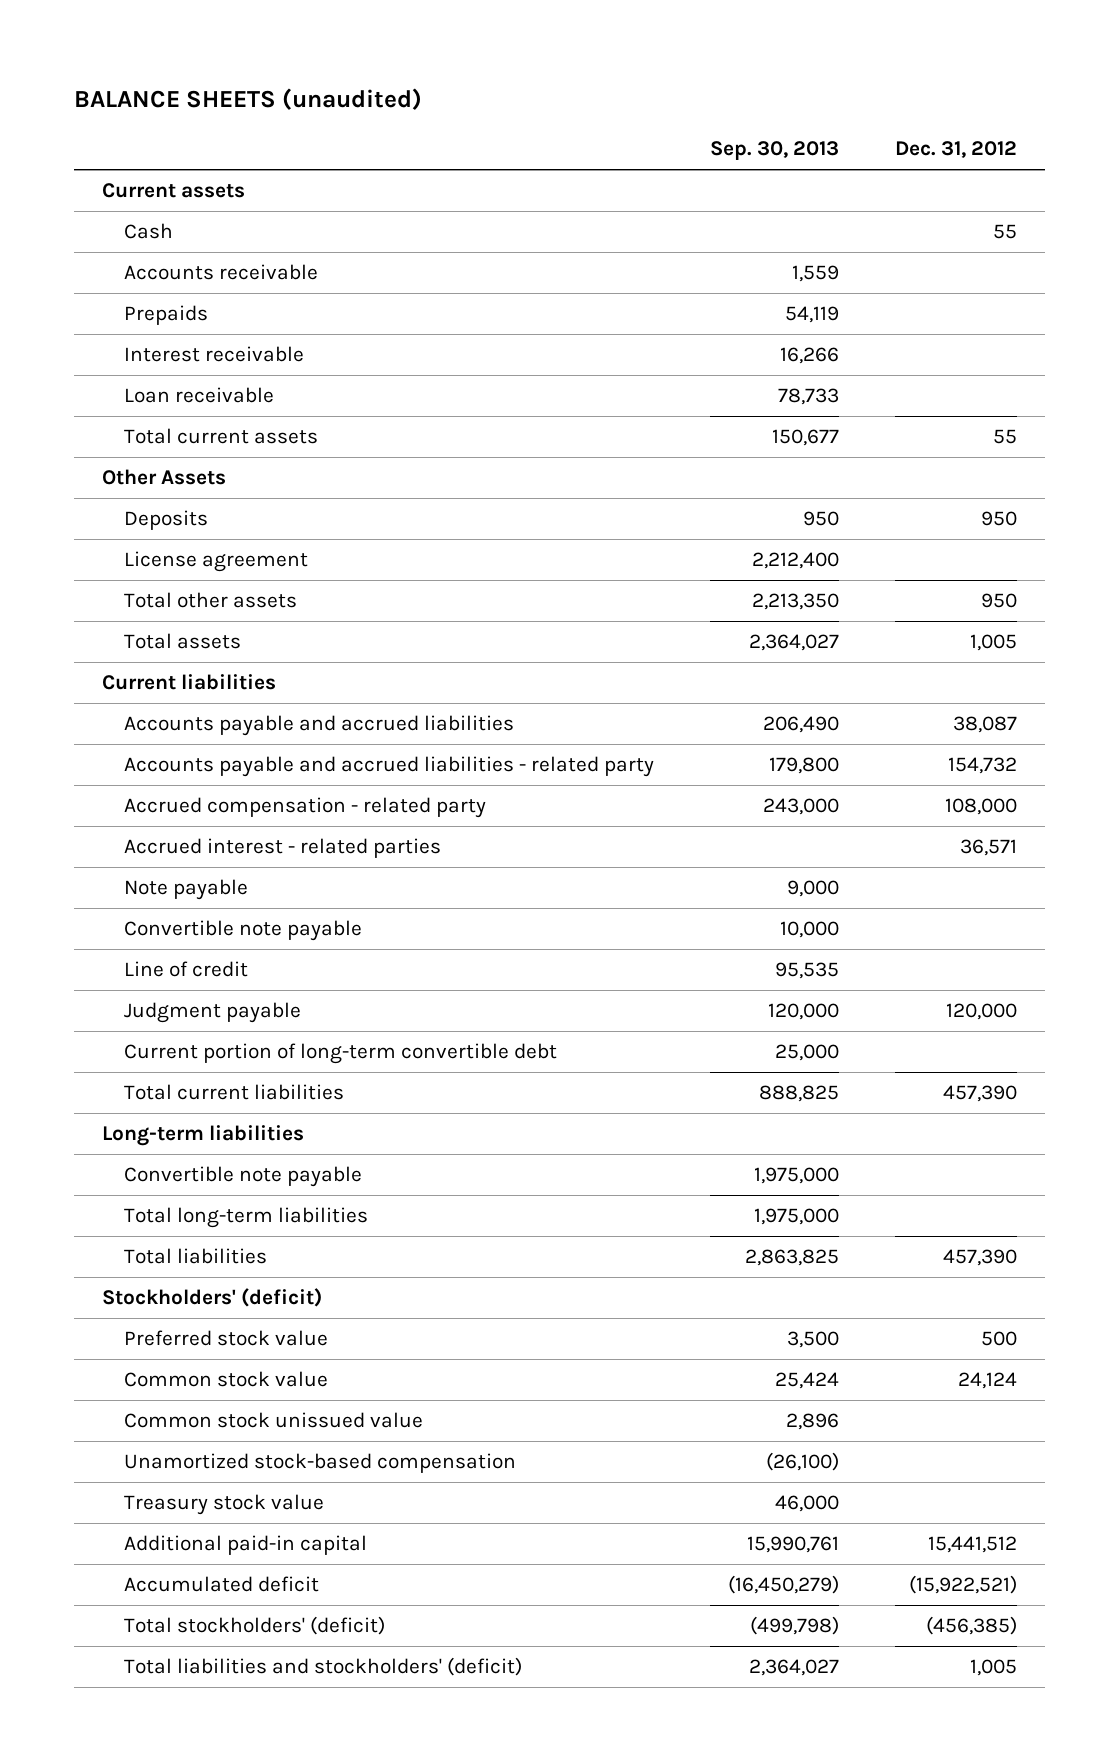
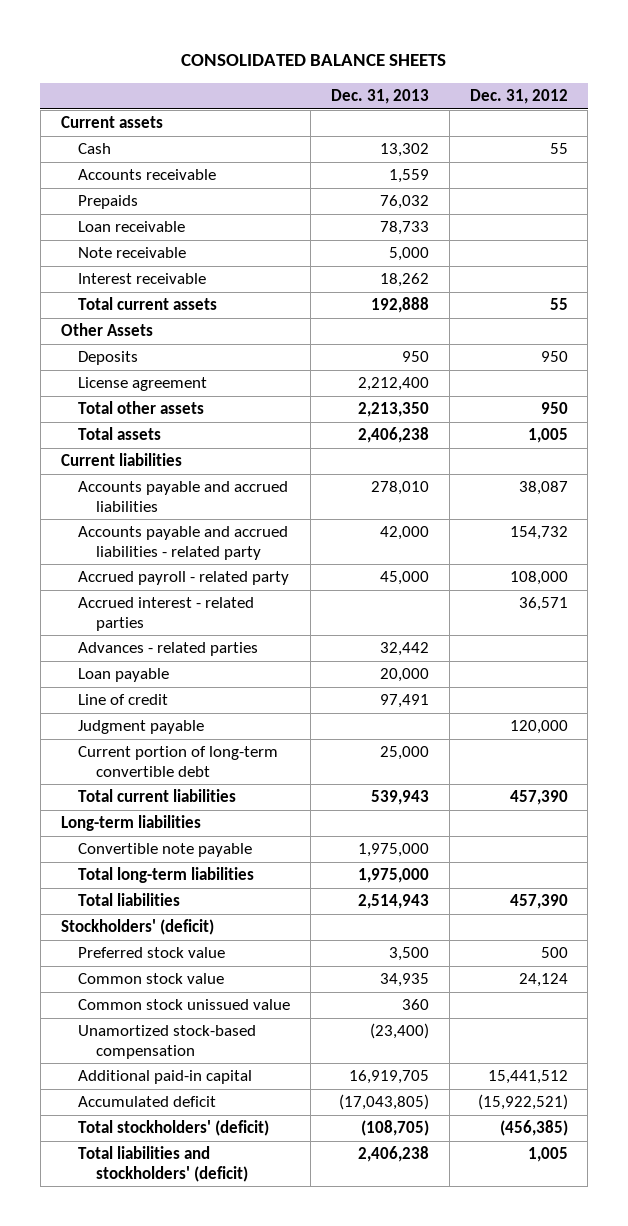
[74,88,423,111] BALANCE SHEETS (unaudited) -> [181,54,447,67] CONSOLIDATED BALANCE SHEETS
[710,141,840,161] Sep. 30, 2013 -> none
none -> [331,89,430,105] Dec. 31, 2013
none -> [78,247,187,259] Note receivable
[124,346,305,363] Interest receivable -> [78,273,207,285] Interest receivable
[124,797,487,819] Accrued compensation - related party -> [78,571,290,586] Accrued payroll - related party
[124,879,249,901] Note payable -> none
[124,920,363,942] Convertible note payable -> none
none -> [78,642,259,657] Advances - related parties
none -> [78,668,170,683] Loan payable
[124,1494,325,1516] Treasury stock value -> none

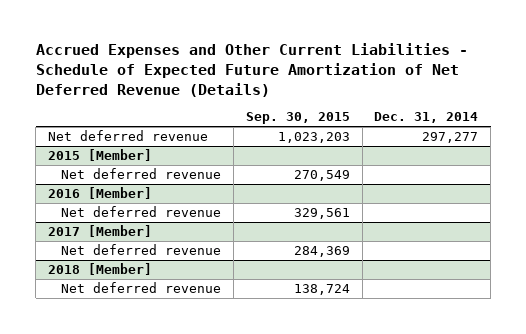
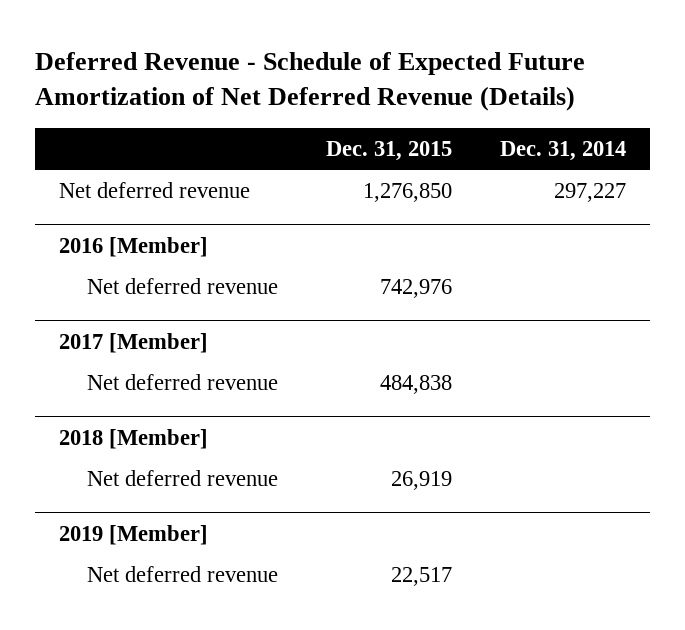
[35,43,468,97] Accrued Expenses and Other Current Liabilities - Schedule of Expected Future Amortization of Net Deferred Revenue (Details) -> [35,52,586,112] Deferred Revenue - Schedule of Expected Future Amortization of Net Deferred Revenue (Details)
[245,112,350,125] Sep. 30, 2015 -> none
none -> [325,140,452,161] Dec. 31, 2015
[47,149,152,162] 2015 [Member] -> none
[61,168,222,180] Net deferred revenue -> none
[422,132,479,144] 297,277 -> [553,183,626,203] 297,227
none -> [59,524,209,545] 2019 [Member]
none -> [86,566,278,583] Net deferred revenue

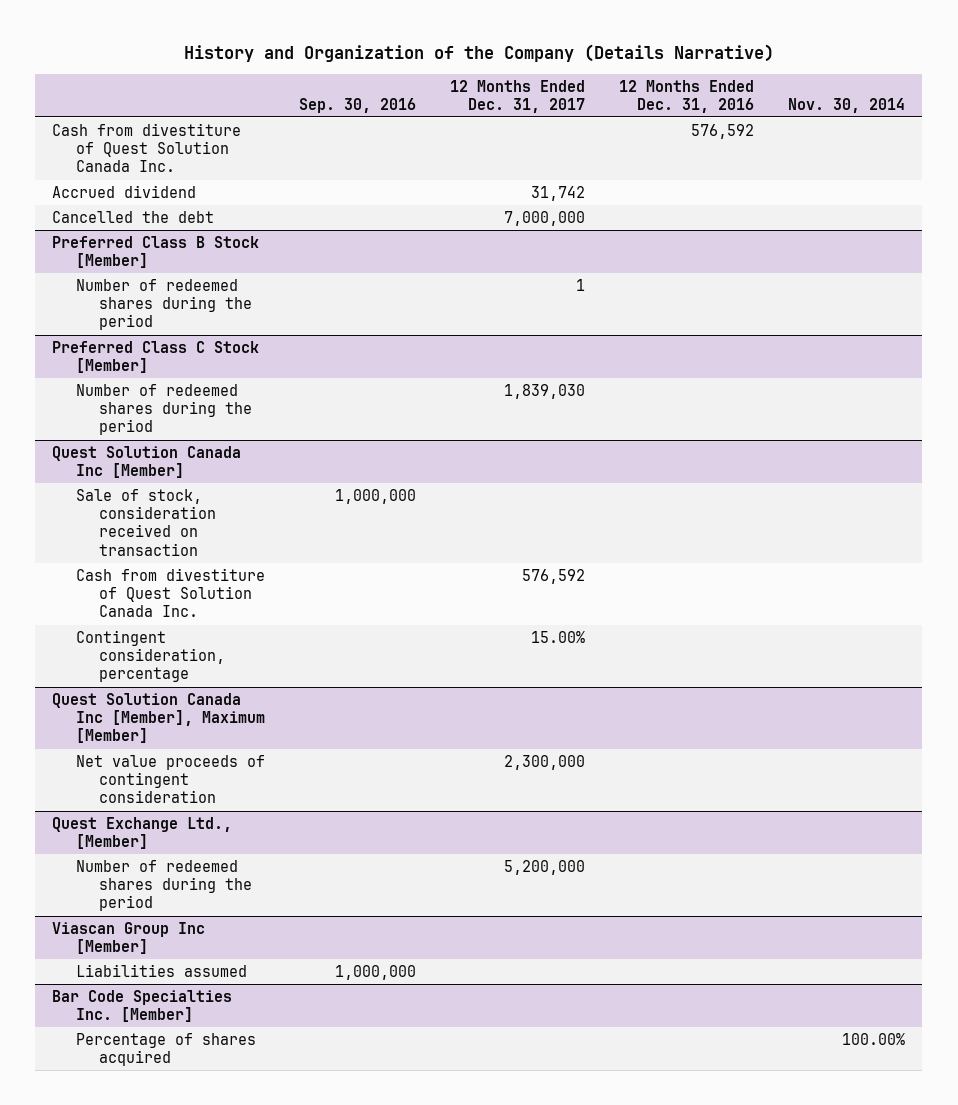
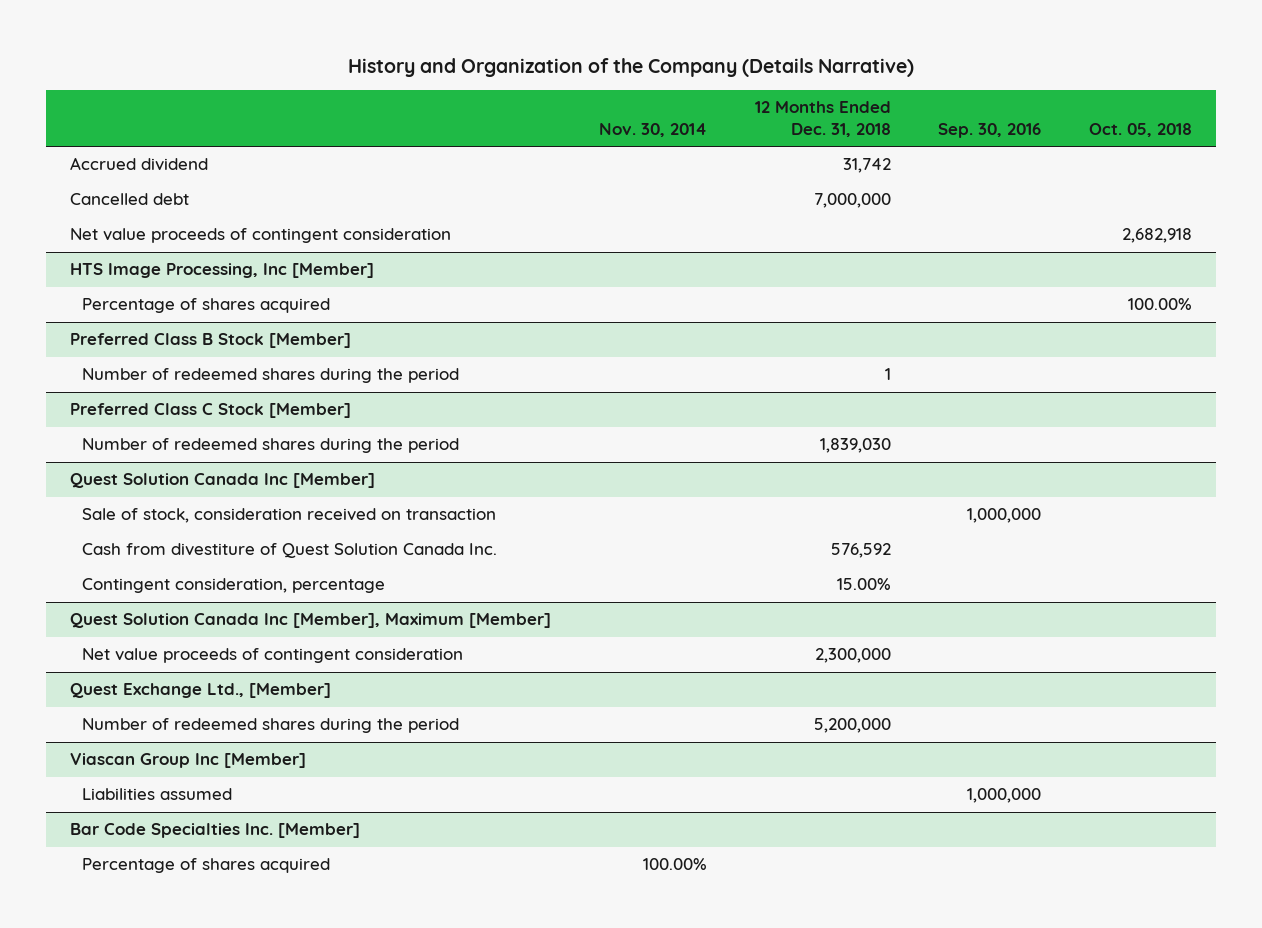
[449,79,585,113] 12 Months Ended Dec. 31, 2017 -> none
[618,79,754,113] 12 Months Ended Dec. 31, 2016 -> none
none -> [754,101,891,137] 12 Months Ended Dec. 31, 2018
none -> [1088,122,1192,137] Oct. 05, 2018
[52,123,242,173] Cash from divestiture of Quest Solution Canada Inc. -> none
[52,211,215,224] Cancelled the debt -> [70,193,190,206] Cancelled debt
none -> [70,228,452,244] Net value proceeds of contingent consideration
none -> [70,263,375,279] HTS Image Processing, Inc [Member]
none -> [82,298,331,314] Percentage of shares acquired

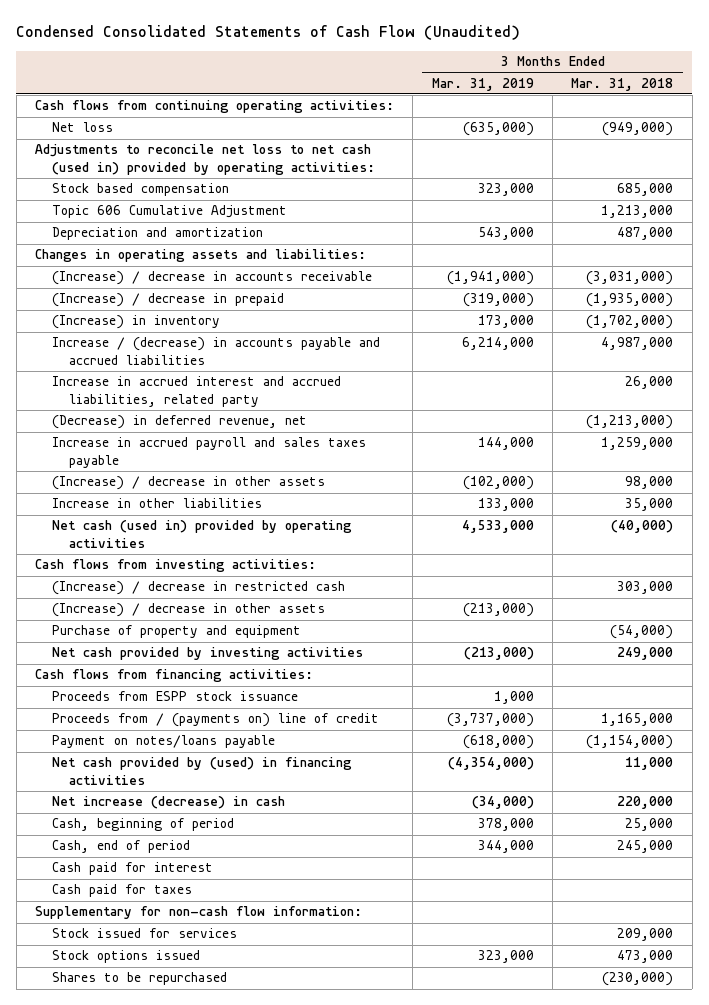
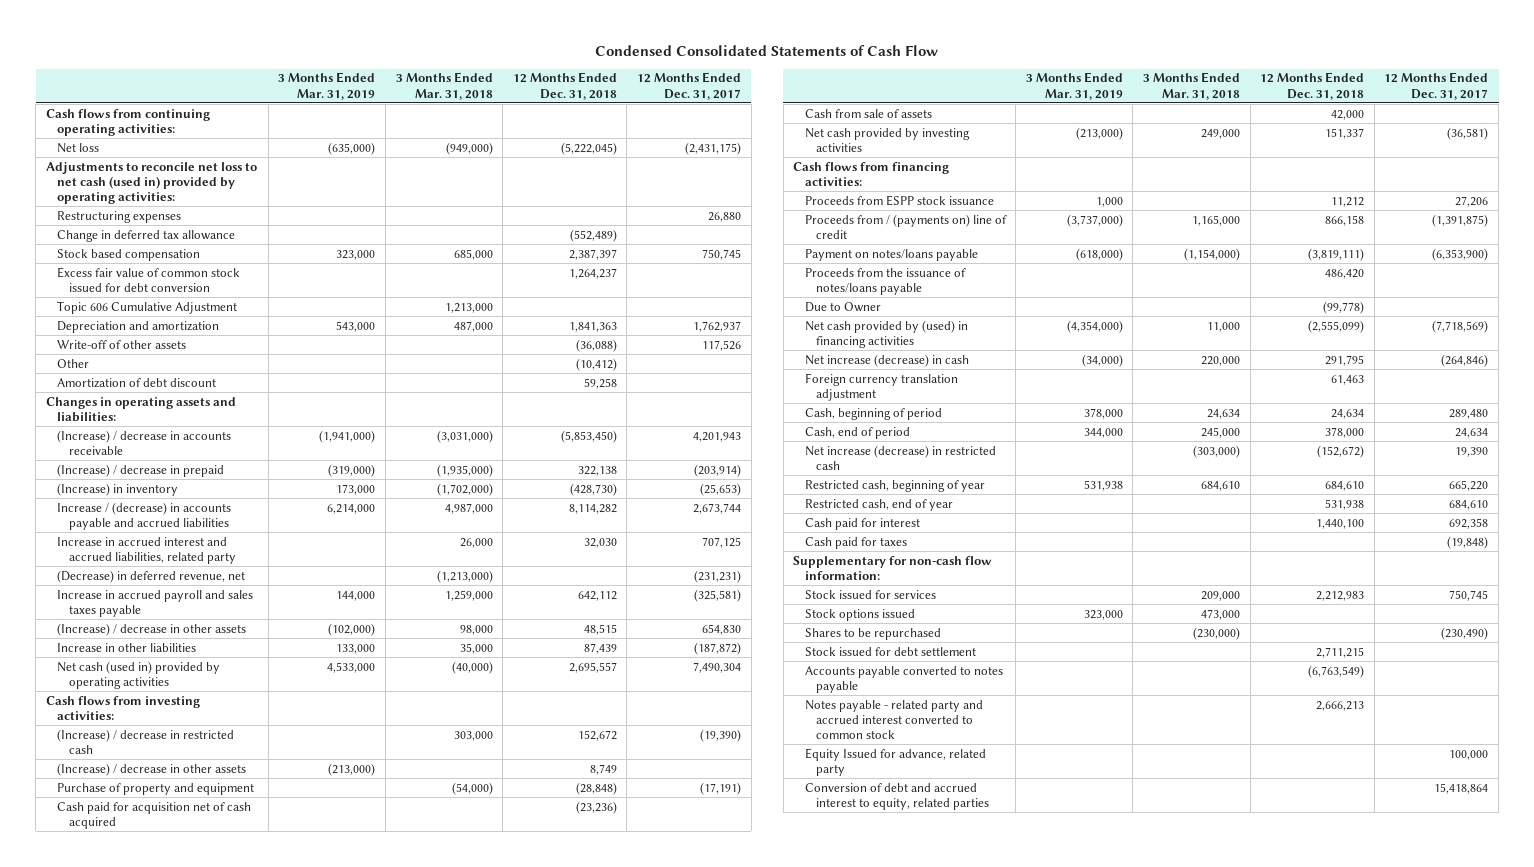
[16,25,521,41] Condensed Consolidated Statements of Cash Flow (Unaudited) -> [595,44,939,56] Condensed Consolidated Statements of Cash Flow
none -> [512,72,617,100] 12 Months Ended Dec. 31, 2018
none -> [636,72,741,100] 12 Months Ended Dec. 31, 2017
none -> [57,210,182,223] Restructuring expenses
none -> [57,229,236,242] Change in deferred tax allowance
none -> [57,266,241,292] Excess fair value of common stock issued for debt conversion
none -> [57,339,187,349] Write-off of other assets
none -> [57,358,90,368] Other
none -> [57,377,217,388] Amortization of debt discount
none -> [57,801,252,829] Cash paid for acquisition net of cash acquired
none -> [804,108,932,118] Cash from sale of assets
none -> [804,267,966,295] Proceeds from the issuance of notes/loans payable
none -> [804,301,881,312] Due to Owner
none -> [804,372,958,401] Foreign currency translation adjustment
[625,818,674,832] 25,000 -> [1207,408,1241,419] 24,634
none -> [804,444,996,470] Net increase (decrease) in restricted cash
none -> [804,479,985,492] Restricted cash, beginning of year
none -> [804,498,953,511] Restricted cash, end of year
none -> [804,646,976,656] Stock issued for debt settlement
none -> [804,665,1003,693] Accounts payable converted to notes payable
none -> [804,699,983,740] Notes payable - related party and accrued interest converted to common stock
none -> [804,747,986,776] Equity Issued for advance, related party
none -> [804,782,990,810] Conversion of debt and accrued interest to equity, related parties

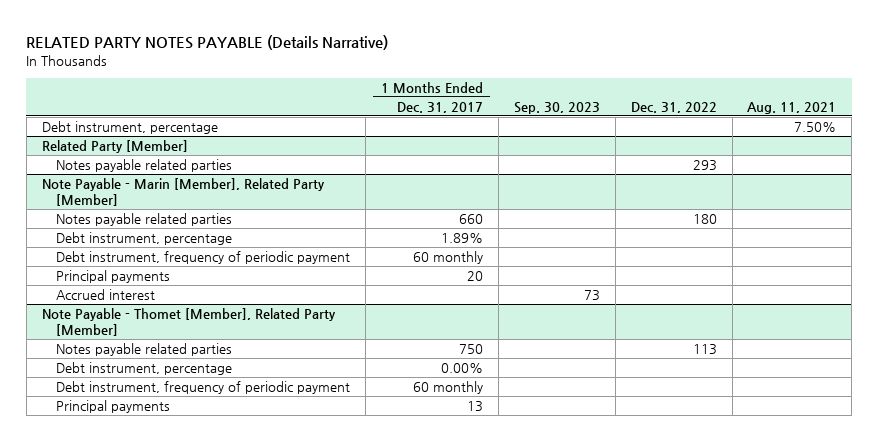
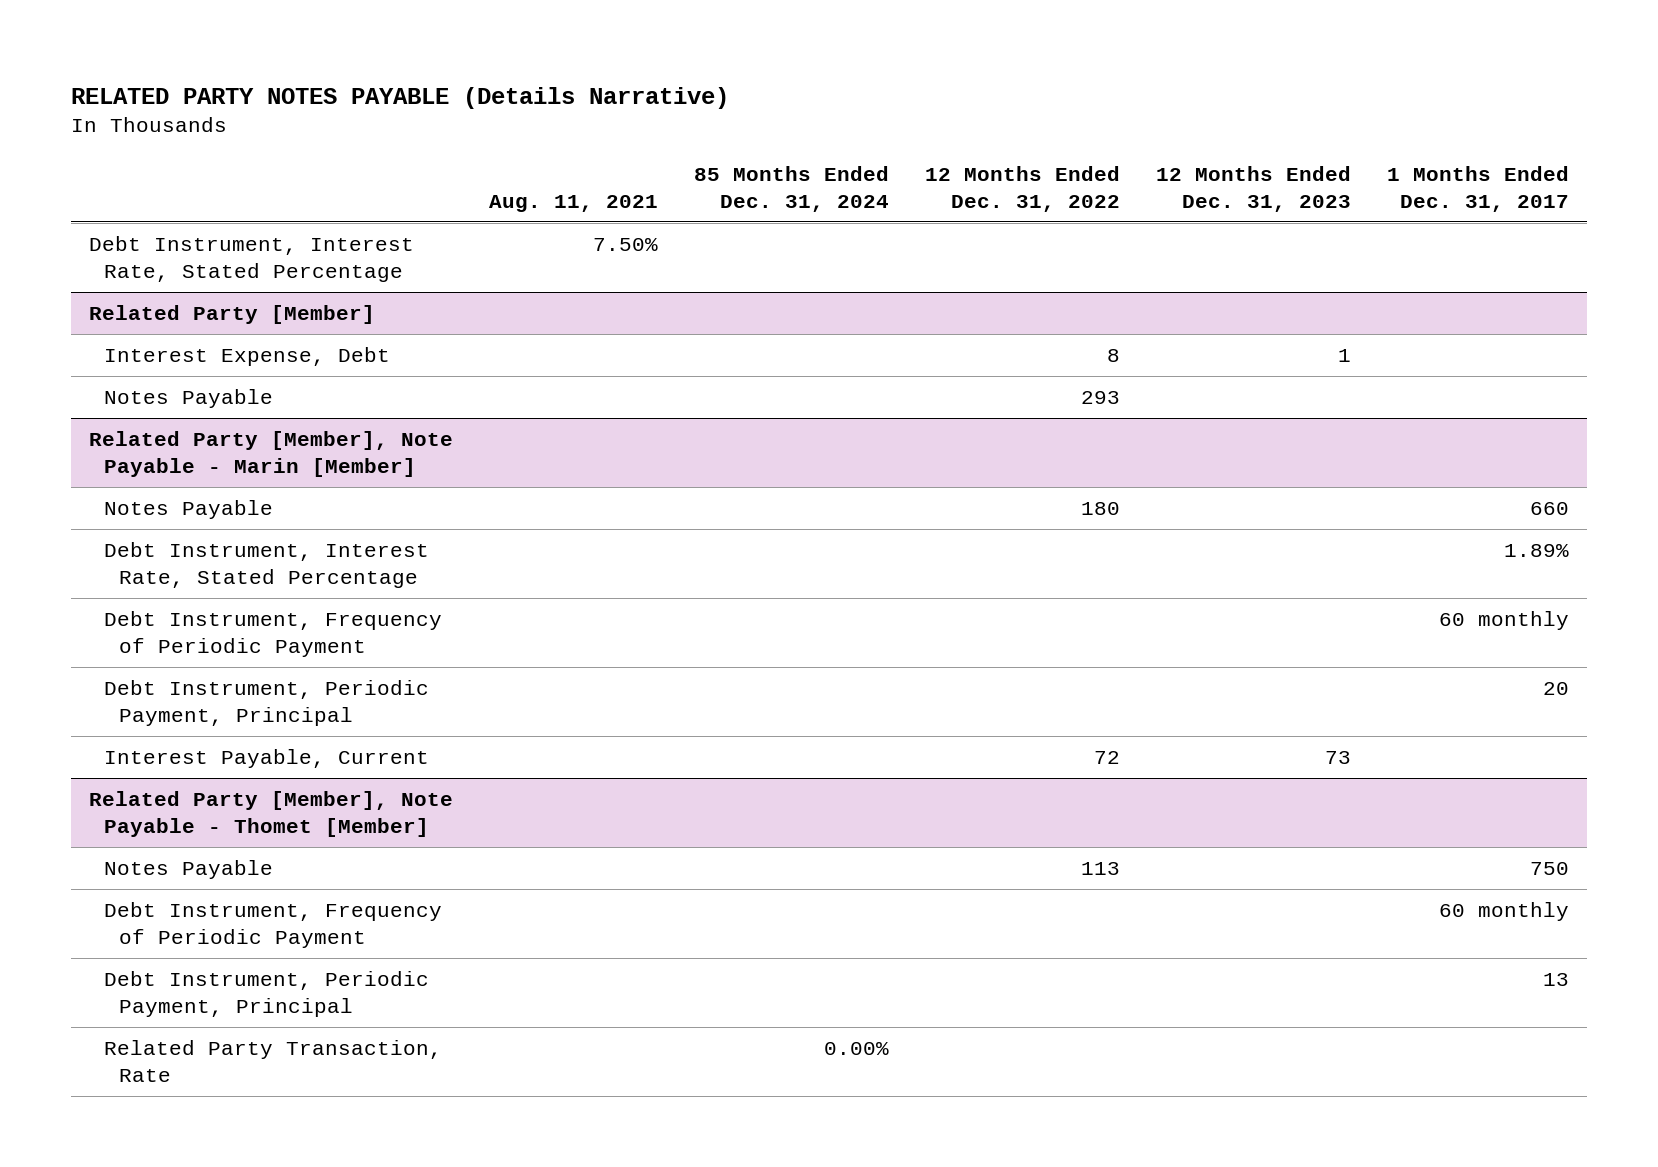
[513,101,600,114] Sep. 30, 2023 -> none
[630,101,717,113] Dec. 31, 2022 -> none
none -> [694,165,890,212] 85 Months Ended Dec. 31, 2024
none -> [924,165,1120,212] 12 Months Ended Dec. 31, 2022
none -> [1155,165,1351,212] 12 Months Ended Dec. 31, 2023
[41,121,218,135] Debt instrument, percentage -> [89,235,415,282] Debt Instrument, Interest Rate, Stated Percentage
[55,362,232,376] Debt instrument, percentage -> none
none -> [103,346,390,366] Interest Expense, Debt
[55,159,232,173] Notes payable related parties -> [103,388,273,408] Notes Payable
[41,178,325,207] Note Payable - Marin [Member], Related Party [Member] -> [89,430,454,477] Related Party [Member], Note Payable - Marin [Member]
[55,213,232,227] Notes payable related parties -> [103,499,273,519] Notes Payable
[55,232,232,246] Debt instrument, percentage -> [103,541,429,588] Debt Instrument, Interest Rate, Stated Percentage
[55,251,350,265] Debt instrument, frequency of periodic payment -> [103,610,442,657] Debt Instrument, Frequency of Periodic Payment
[55,270,170,284] Principal payments -> [103,679,429,726] Debt Instrument, Periodic Payment, Principal
[55,289,155,301] Accrued interest -> [103,748,429,768] Interest Payable, Current
[41,308,336,337] Note Payable - Thomet [Member], Related Party [Member] -> [89,790,454,837] Related Party [Member], Note Payable - Thomet [Member]
[55,343,232,357] Notes payable related parties -> [103,859,273,879] Notes Payable
[55,381,350,395] Debt instrument, frequency of periodic payment -> [103,901,442,948] Debt Instrument, Frequency of Periodic Payment
[55,400,170,414] Principal payments -> [103,970,429,1017] Debt Instrument, Periodic Payment, Principal
none -> [103,1039,442,1082] Related Party Transaction, Rate

